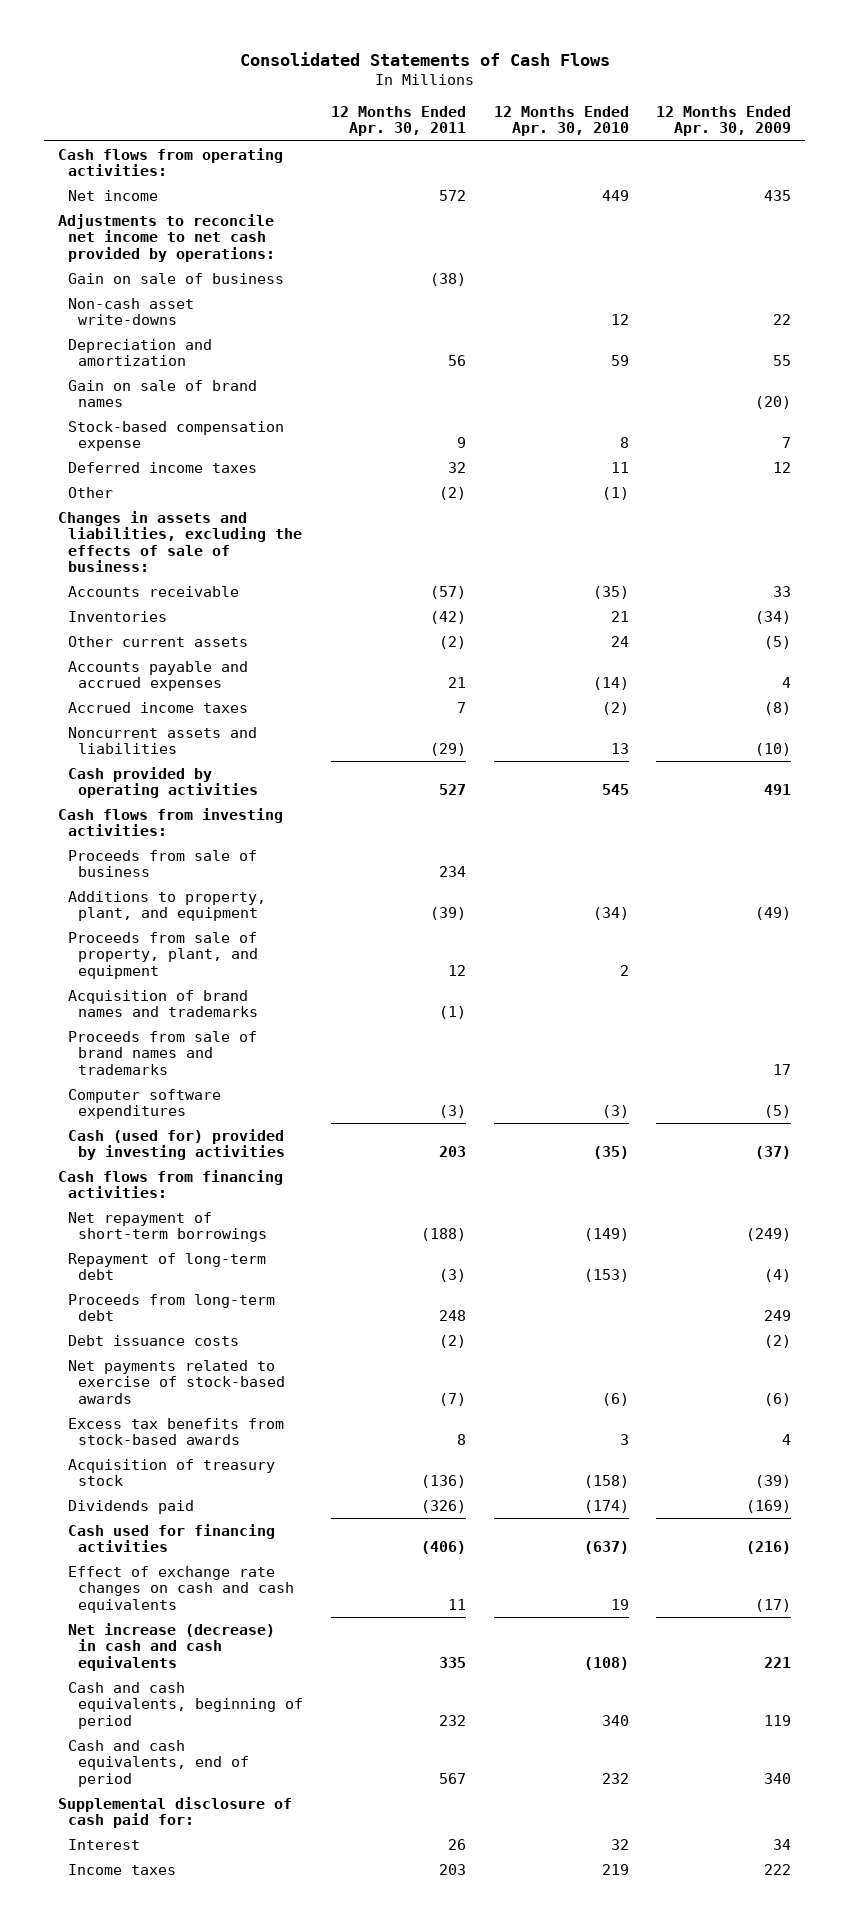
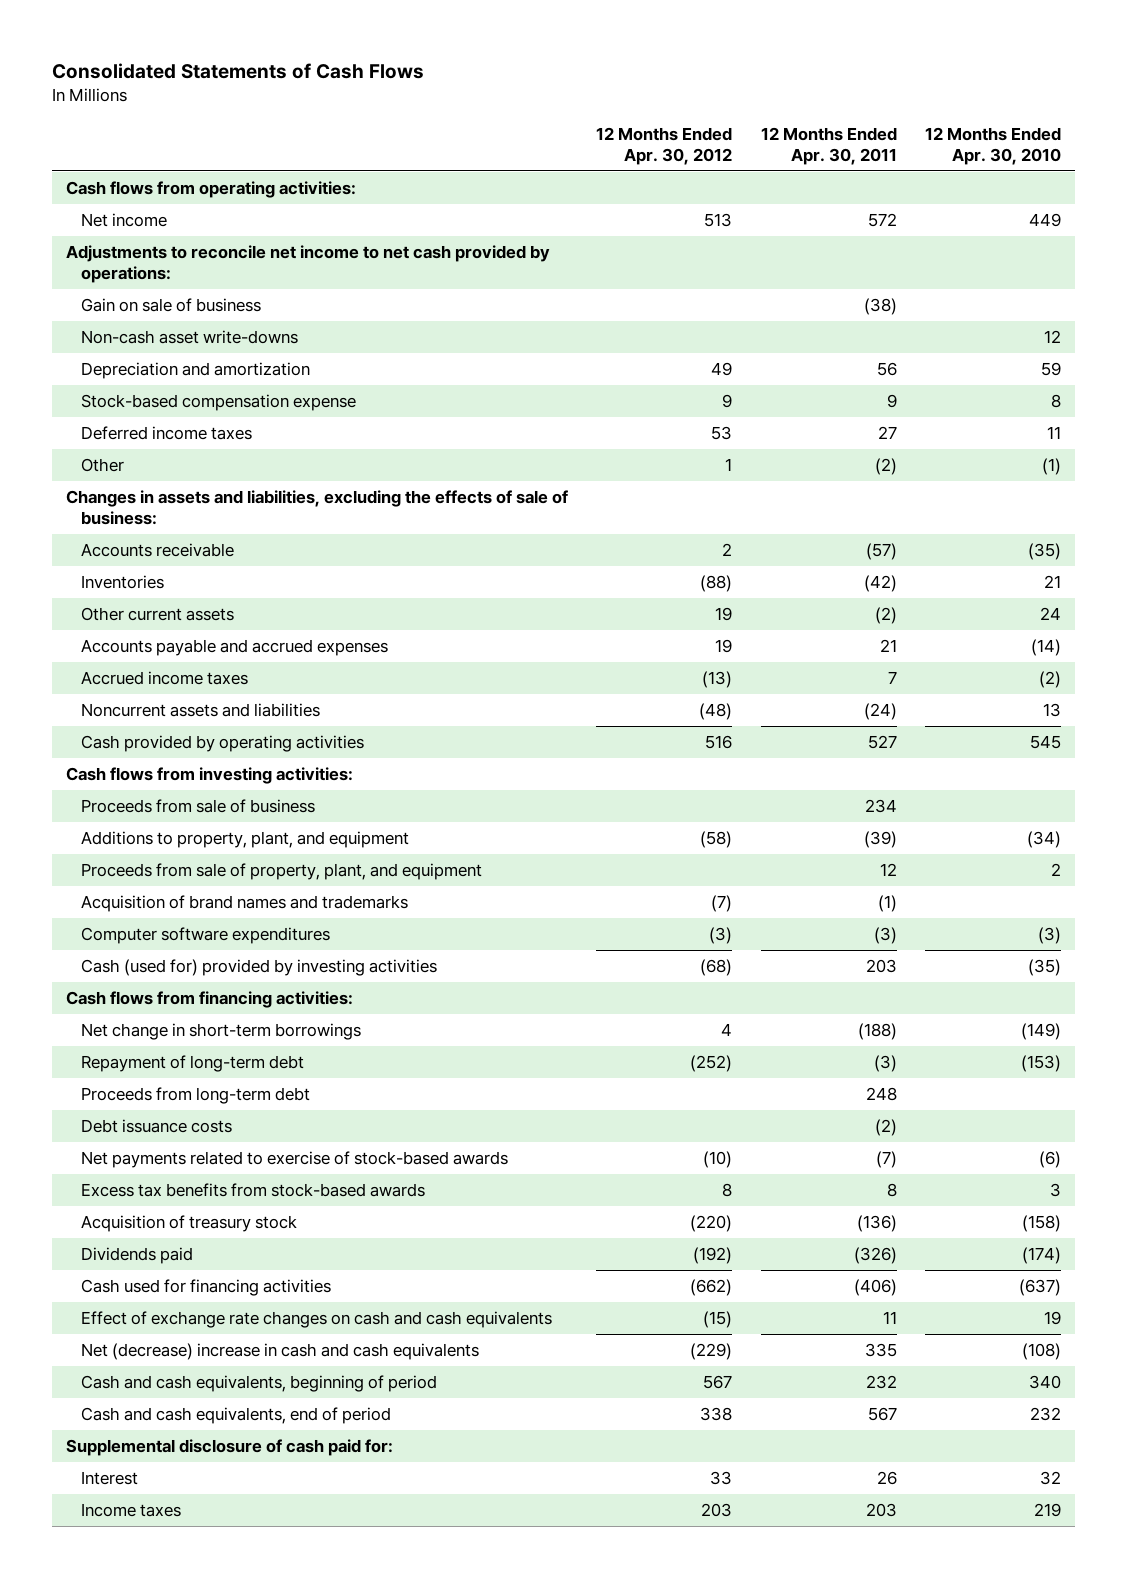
[656,105,792,137] 12 Months Ended Apr. 30, 2009 -> none
none -> [596,126,733,165] 12 Months Ended Apr. 30, 2012
[67,379,257,408] Gain on sale of brand names -> none
[447,461,466,473] 32 -> [877,425,897,439] 27
[429,743,466,757] (29) -> [863,702,897,720] (24)
[67,1030,257,1075] Proceeds from sale of brand names and trademarks -> none
[67,1211,267,1243] Net repayment of short-term borrowings -> [80,1022,361,1040] Net change in short-term borrowings
[67,1622,275,1671] Net increase (decrease) in cash and cash equivalents -> [80,1342,479,1360] Net (decrease) increase in cash and cash equivalents

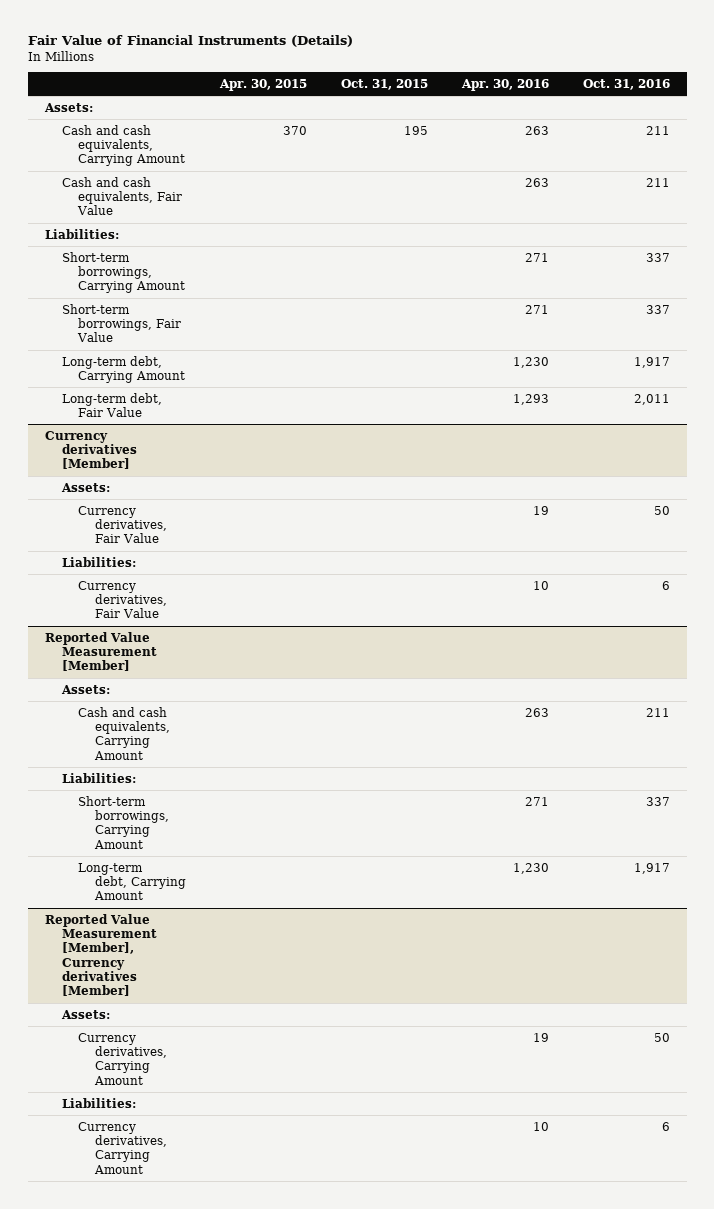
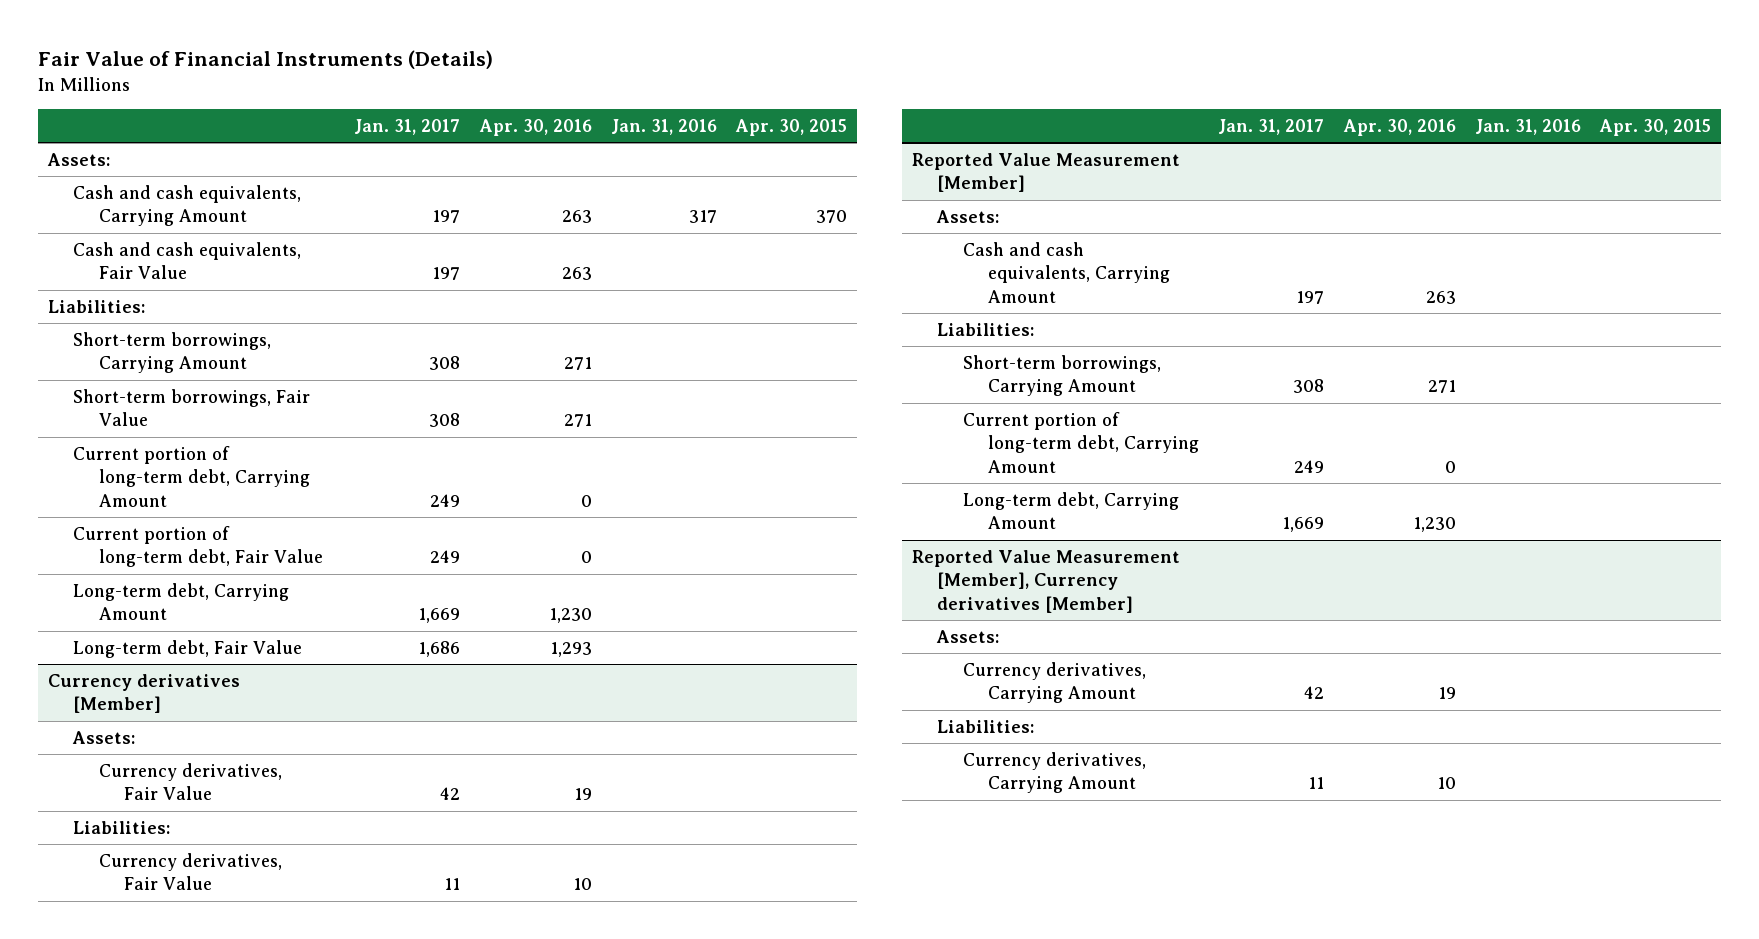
[341,78,429,90] Oct. 31, 2015 -> none
[582,78,670,90] Oct. 31, 2016 -> none
none -> [354,118,461,135] Jan. 31, 2017
none -> [611,118,718,135] Jan. 31, 2016
none -> [73,445,310,507] Current portion of long-term debt, Carrying Amount
none -> [73,525,323,568] Current portion of long-term debt, Fair Value
none -> [962,411,1199,473] Current portion of long-term debt, Carrying Amount

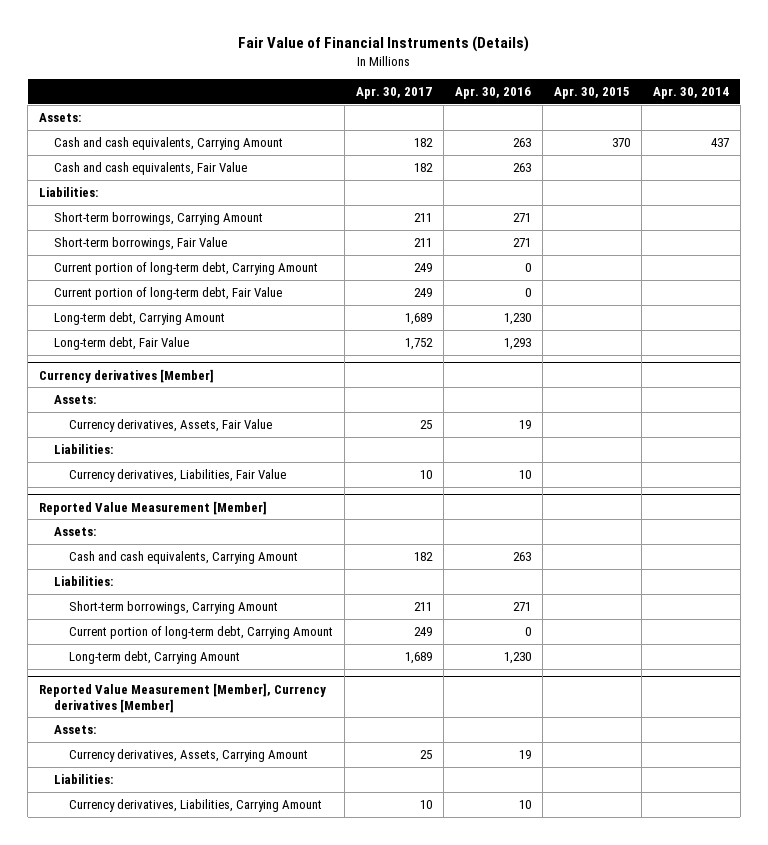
[354,118,461,135] Jan. 31, 2017 -> none
[611,118,718,135] Jan. 31, 2016 -> none
none -> [355,87,432,100] Apr. 30, 2017
none -> [652,87,729,100] Apr. 30, 2014
[98,762,282,801] Currency derivatives, Fair Value -> [69,418,273,432] Currency derivatives, Assets, Fair Value
[98,852,282,891] Currency derivatives, Fair Value -> [69,468,287,482] Currency derivatives, Liabilities, Fair Value
[962,661,1146,704] Currency derivatives, Carrying Amount -> [69,748,309,762] Currency derivatives, Assets, Carrying Amount
[962,751,1146,794] Currency derivatives, Carrying Amount -> [69,798,323,812] Currency derivatives, Liabilities, Carrying Amount

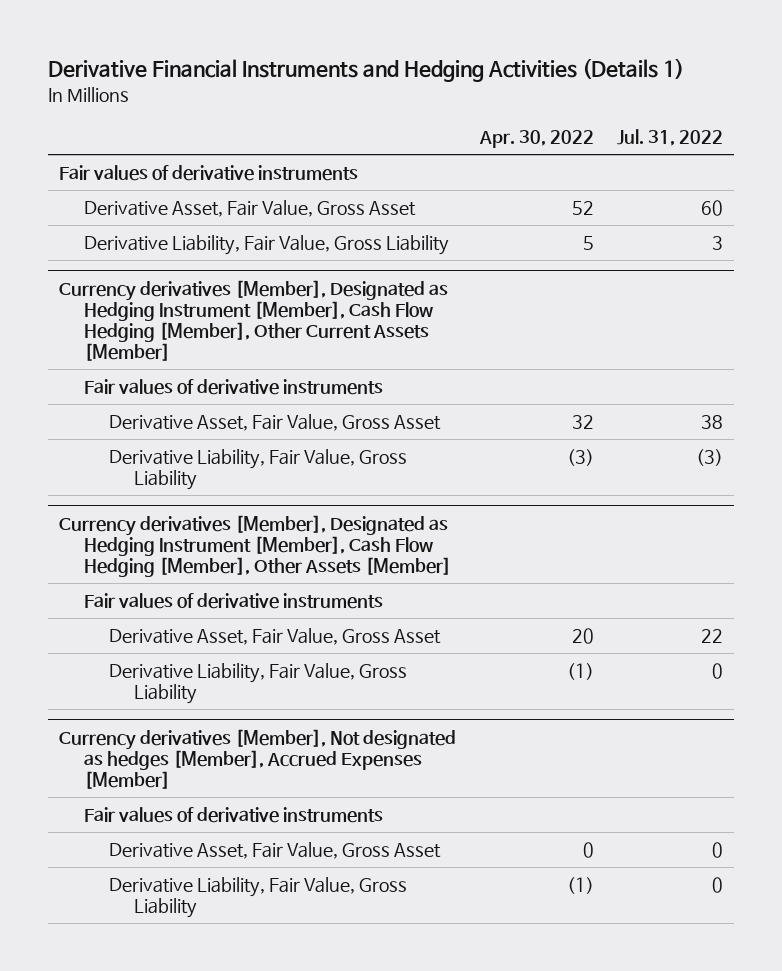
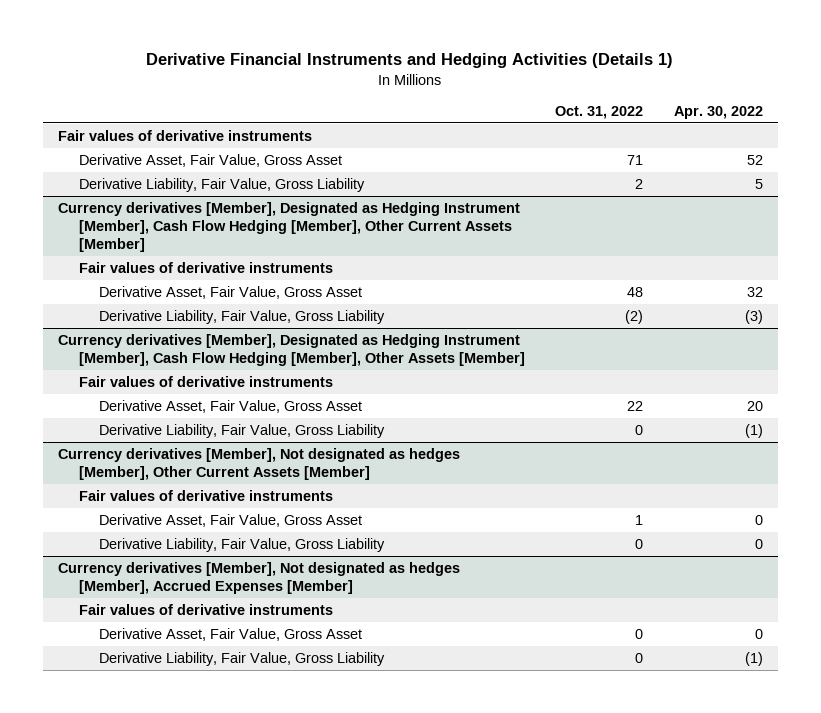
[616,129,723,147] Jul. 31, 2022 -> none
none -> [555,106,644,120] Oct. 31, 2022
none -> [57,447,460,481] Currency derivatives [Member], Not designated as hedges [Member], Other Current Assets [Member]
none -> [78,489,333,501] Fair values of derivative instruments
none -> [99,513,363,527] Derivative Asset, Fair Value, Gross Asset
none -> [99,537,386,552] Derivative Liability, Fair Value, Gross Liability

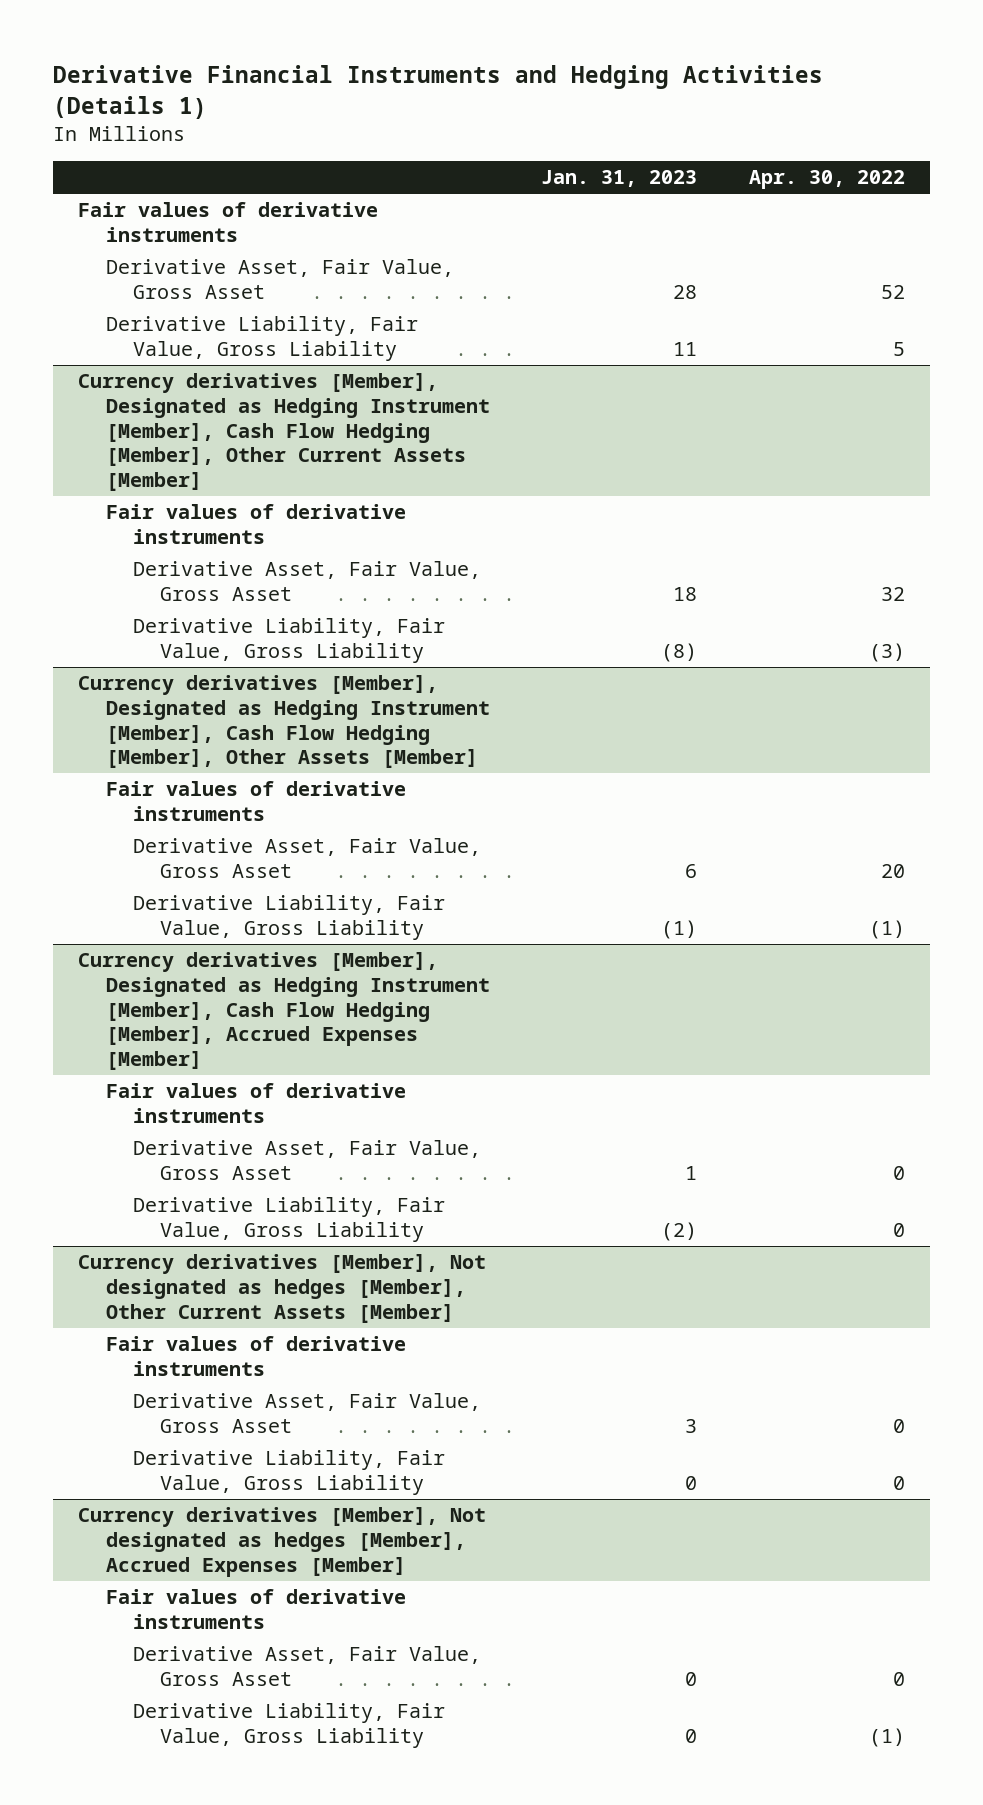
[555,106,644,120] Oct. 31, 2022 -> none
none -> [541,169,698,187] Jan. 31, 2023
none -> [78,952,490,1070] Currency derivatives [Member], Designated as Hedging Instrument [Member], Cash Flow Hedging [Member], Accrued Expenses [Member]
none -> [105,1083,406,1124] Fair values of derivative instruments
none -> [133,1140,482,1181] Derivative Asset, Fair Value, Gross Asset
none -> [133,1197,446,1243] Derivative Liability, Fair Value, Gross Liability

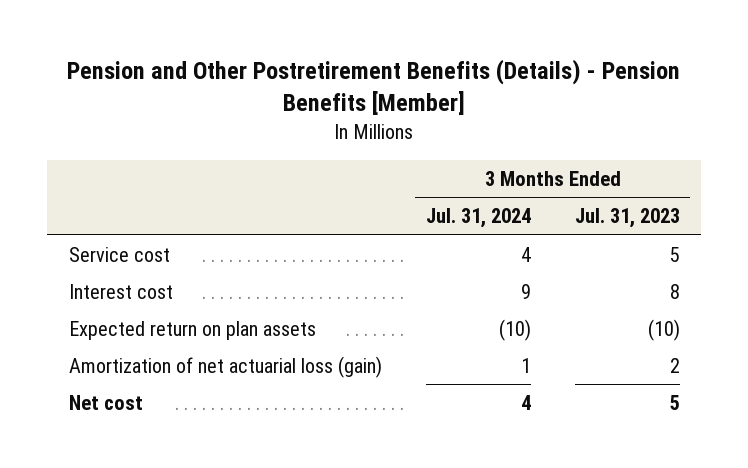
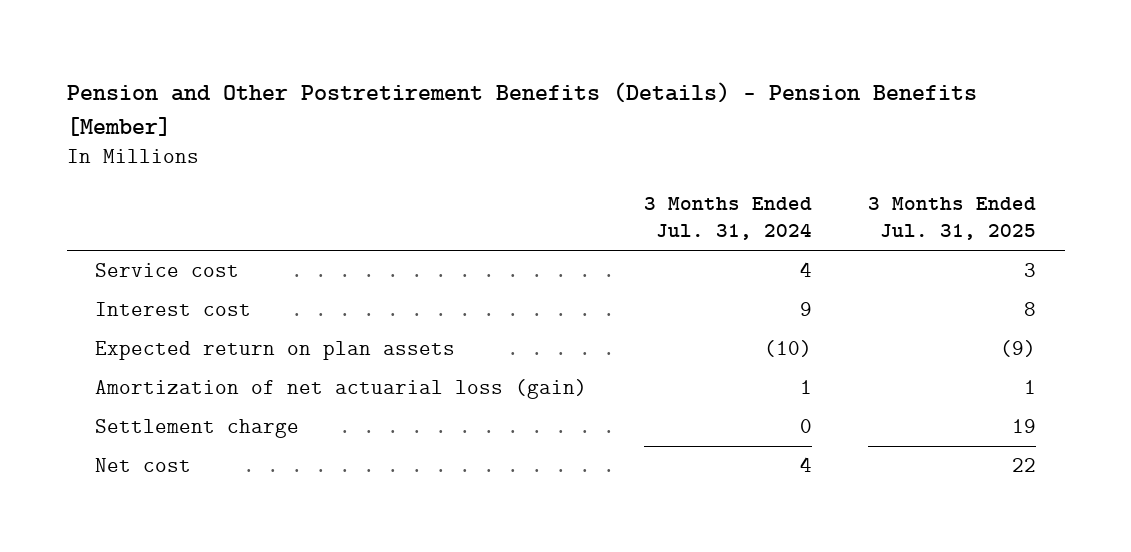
[574,208,680,229] Jul. 31, 2023 -> none
none -> [868,197,1037,241] 3 Months Ended Jul. 31, 2025
none -> [94,419,299,439] Settlement charge

